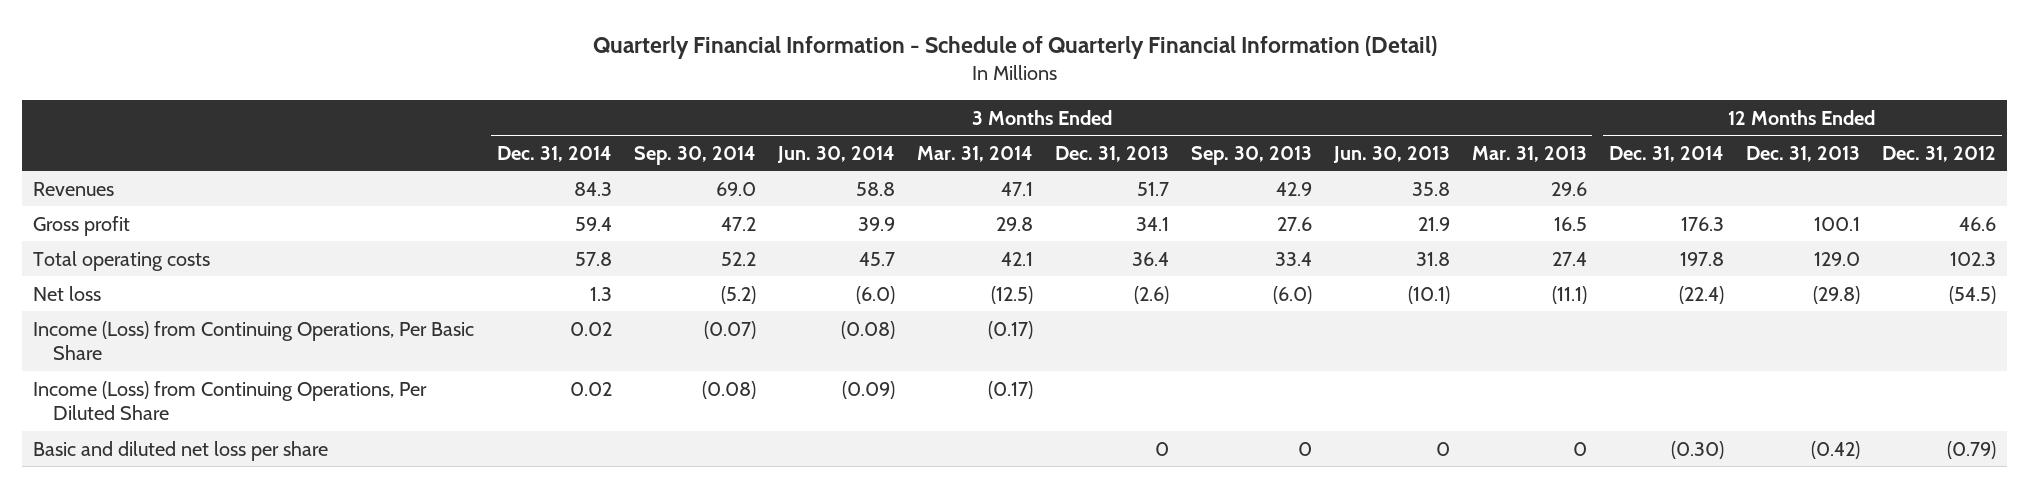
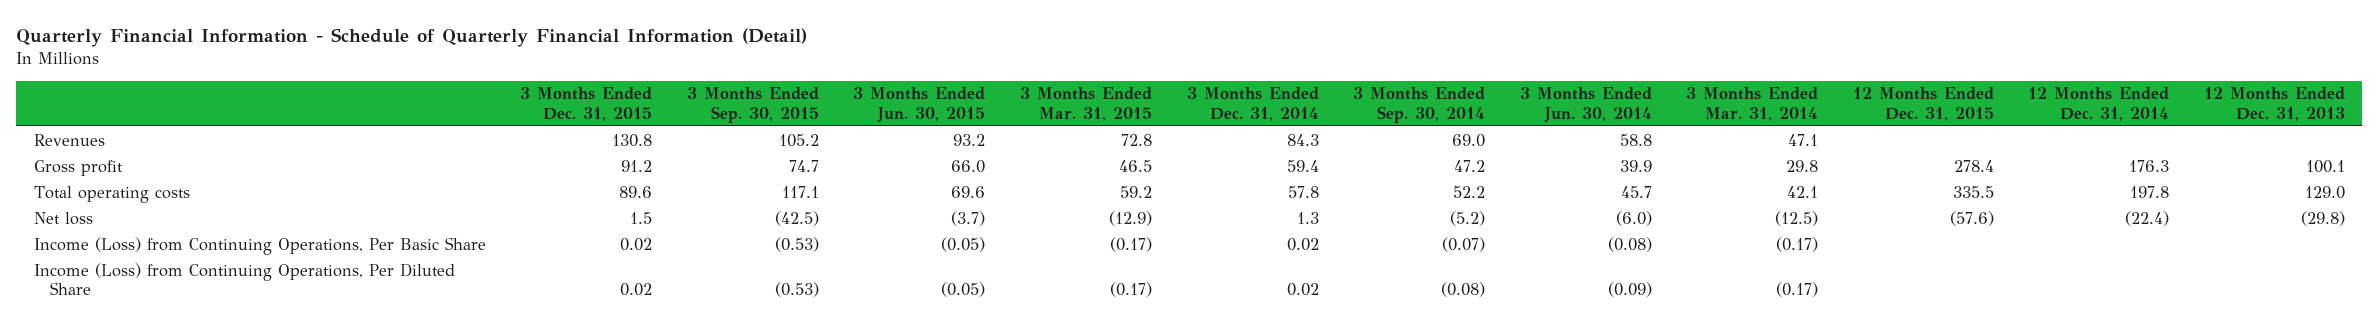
[1054,145,1169,162] Dec. 31, 2013 -> none
[1190,145,1312,165] Sep. 30, 2013 -> none
[1332,145,1450,163] Jun. 30, 2013 -> none
[1471,145,1587,162] Mar. 31, 2013 -> none
[1882,145,1997,162] Dec. 31, 2012 -> none
none -> [520,87,653,121] 3 Months Ended Dec. 31, 2015
none -> [686,87,819,123] 3 Months Ended Sep. 30, 2015
none -> [853,87,986,122] 3 Months Ended Jun. 30, 2015
none -> [1019,87,1152,121] 3 Months Ended Mar. 31, 2015
none -> [1852,87,1994,121] 12 Months Ended Dec. 31, 2015
[33,440,329,461] Basic and diluted net loss per share -> none

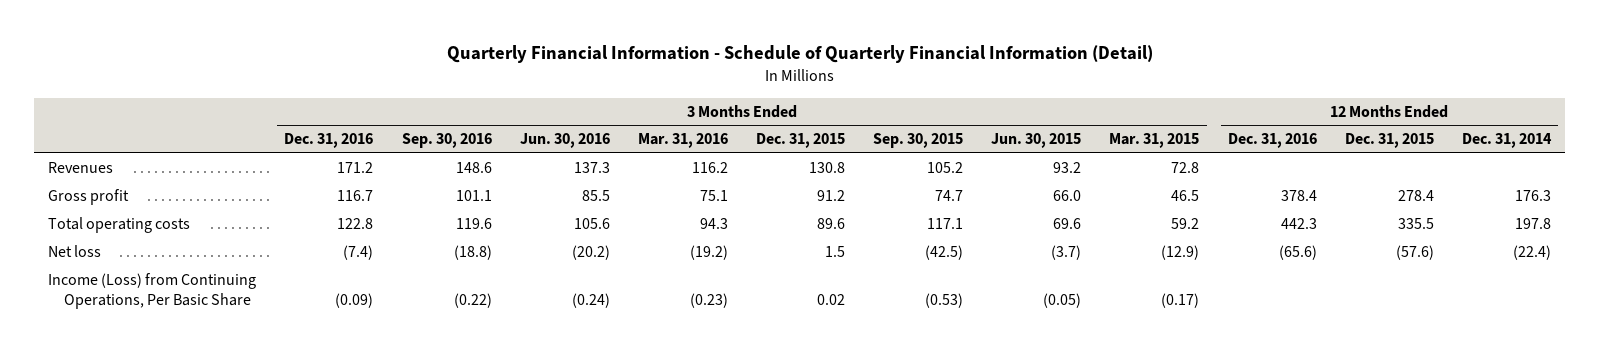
[1186,87,1319,121] 3 Months Ended Dec. 31, 2014 -> none
[1353,87,1486,123] 3 Months Ended Sep. 30, 2014 -> none
[1519,87,1652,122] 3 Months Ended Jun. 30, 2014 -> none
[1686,87,1819,121] 3 Months Ended Mar. 31, 2014 -> none
[2204,87,2346,121] 12 Months Ended Dec. 31, 2013 -> none
none -> [284,133,374,149] Dec. 31, 2016
none -> [401,133,492,149] Sep. 30, 2016
none -> [519,133,610,149] Jun. 30, 2016
none -> [637,133,728,149] Mar. 31, 2016
none -> [1227,133,1317,149] Dec. 31, 2016
[33,262,455,295] Income (Loss) from Continuing Operations, Per Diluted Share -> none

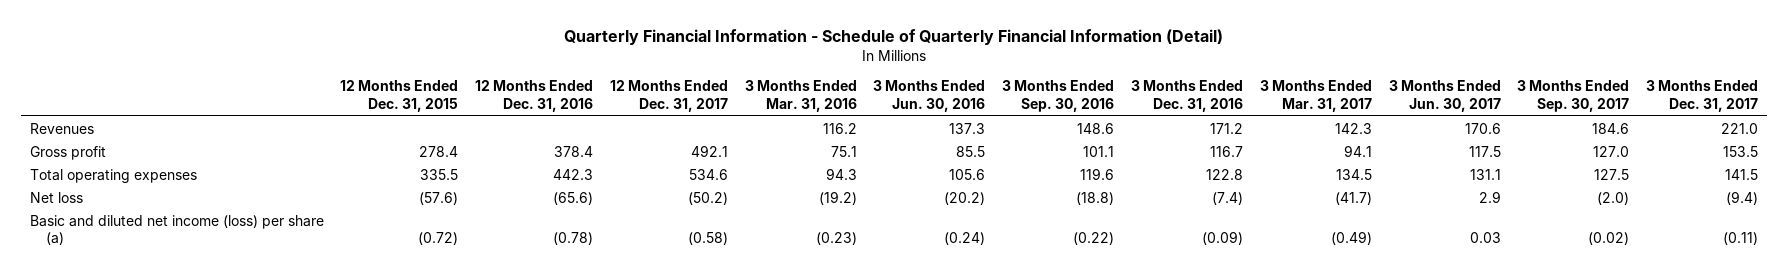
[756,133,846,149] Dec. 31, 2015 -> none
[873,133,964,149] Sep. 30, 2015 -> none
[991,133,1082,149] Jun. 30, 2015 -> none
[1109,133,1200,149] Mar. 31, 2015 -> none
[1461,133,1552,149] Dec. 31, 2014 -> none
none -> [609,80,728,113] 12 Months Ended Dec. 31, 2017
none -> [1259,80,1372,113] 3 Months Ended Mar. 31, 2017
none -> [1388,80,1501,113] 3 Months Ended Jun. 30, 2017
none -> [1517,80,1630,113] 3 Months Ended Sep. 30, 2017
none -> [1646,80,1759,113] 3 Months Ended Dec. 31, 2017
[48,217,191,234] Total operating costs -> [29,168,197,183] Total operating expenses
[48,273,257,309] Income (Loss) from Continuing Operations, Per Basic Share -> none
none -> [29,214,324,246] Basic and diluted net income (loss) per share (a)

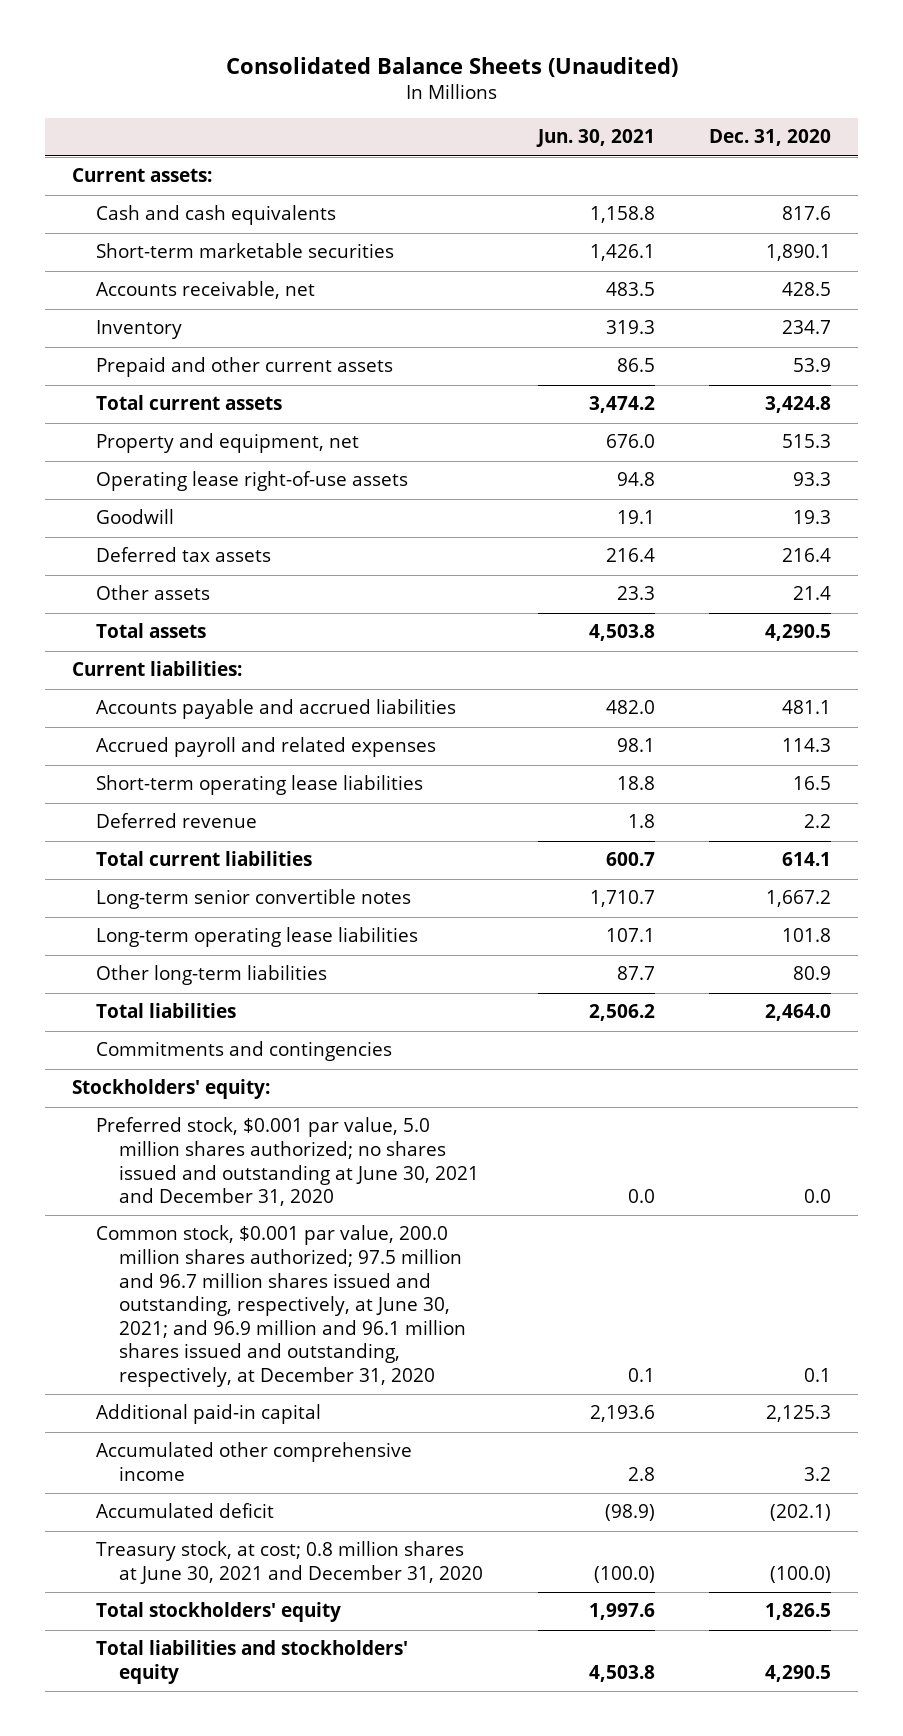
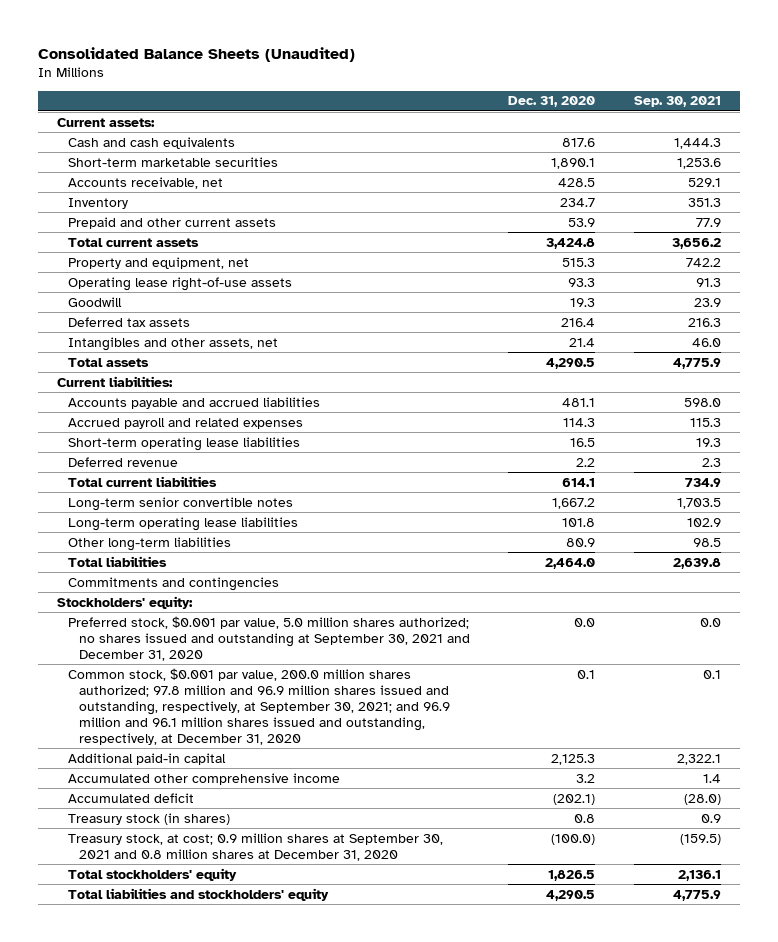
[535,129,655,148] Jun. 30, 2021 -> none
none -> [633,96,721,108] Sep. 30, 2021
[95,585,210,601] Other assets -> [67,336,278,351] Intangibles and other assets, net
[95,1117,480,1207] Preferred stock, $0.001 par value, 5.0 million shares authorized; no shares issued and outstanding at June 30, 2021 and December 31, 2020 -> [67,615,470,661] Preferred stock, $0.001 par value, 5.0 million shares authorized; no shares issued and outstanding at September 30, 2021 and December 31, 2020
[95,1225,467,1387] Common stock, $0.001 par value, 200.0 million shares authorized; 97.5 million and 96.7 million shares issued and outstanding, respectively, at June 30, 2021; and 96.9 million and 96.1 million shares issued and outstanding, respectively, at December 31, 2020 -> [67,667,450,745] Common stock, $0.001 par value, 200.0 million shares authorized; 97.8 million and 96.9 million shares issued and outstanding, respectively, at September 30, 2021; and 96.9 million and 96.1 million shares issued and outstanding, respectively, at December 31, 2020
none -> [67,812,230,825] Treasury stock (in shares)
[95,1541,484,1585] Treasury stock, at cost; 0.8 million shares at June 30, 2021 and December 31, 2020 -> [67,832,443,861] Treasury stock, at cost; 0.9 million shares at September 30, 2021 and 0.8 million shares at December 31, 2020

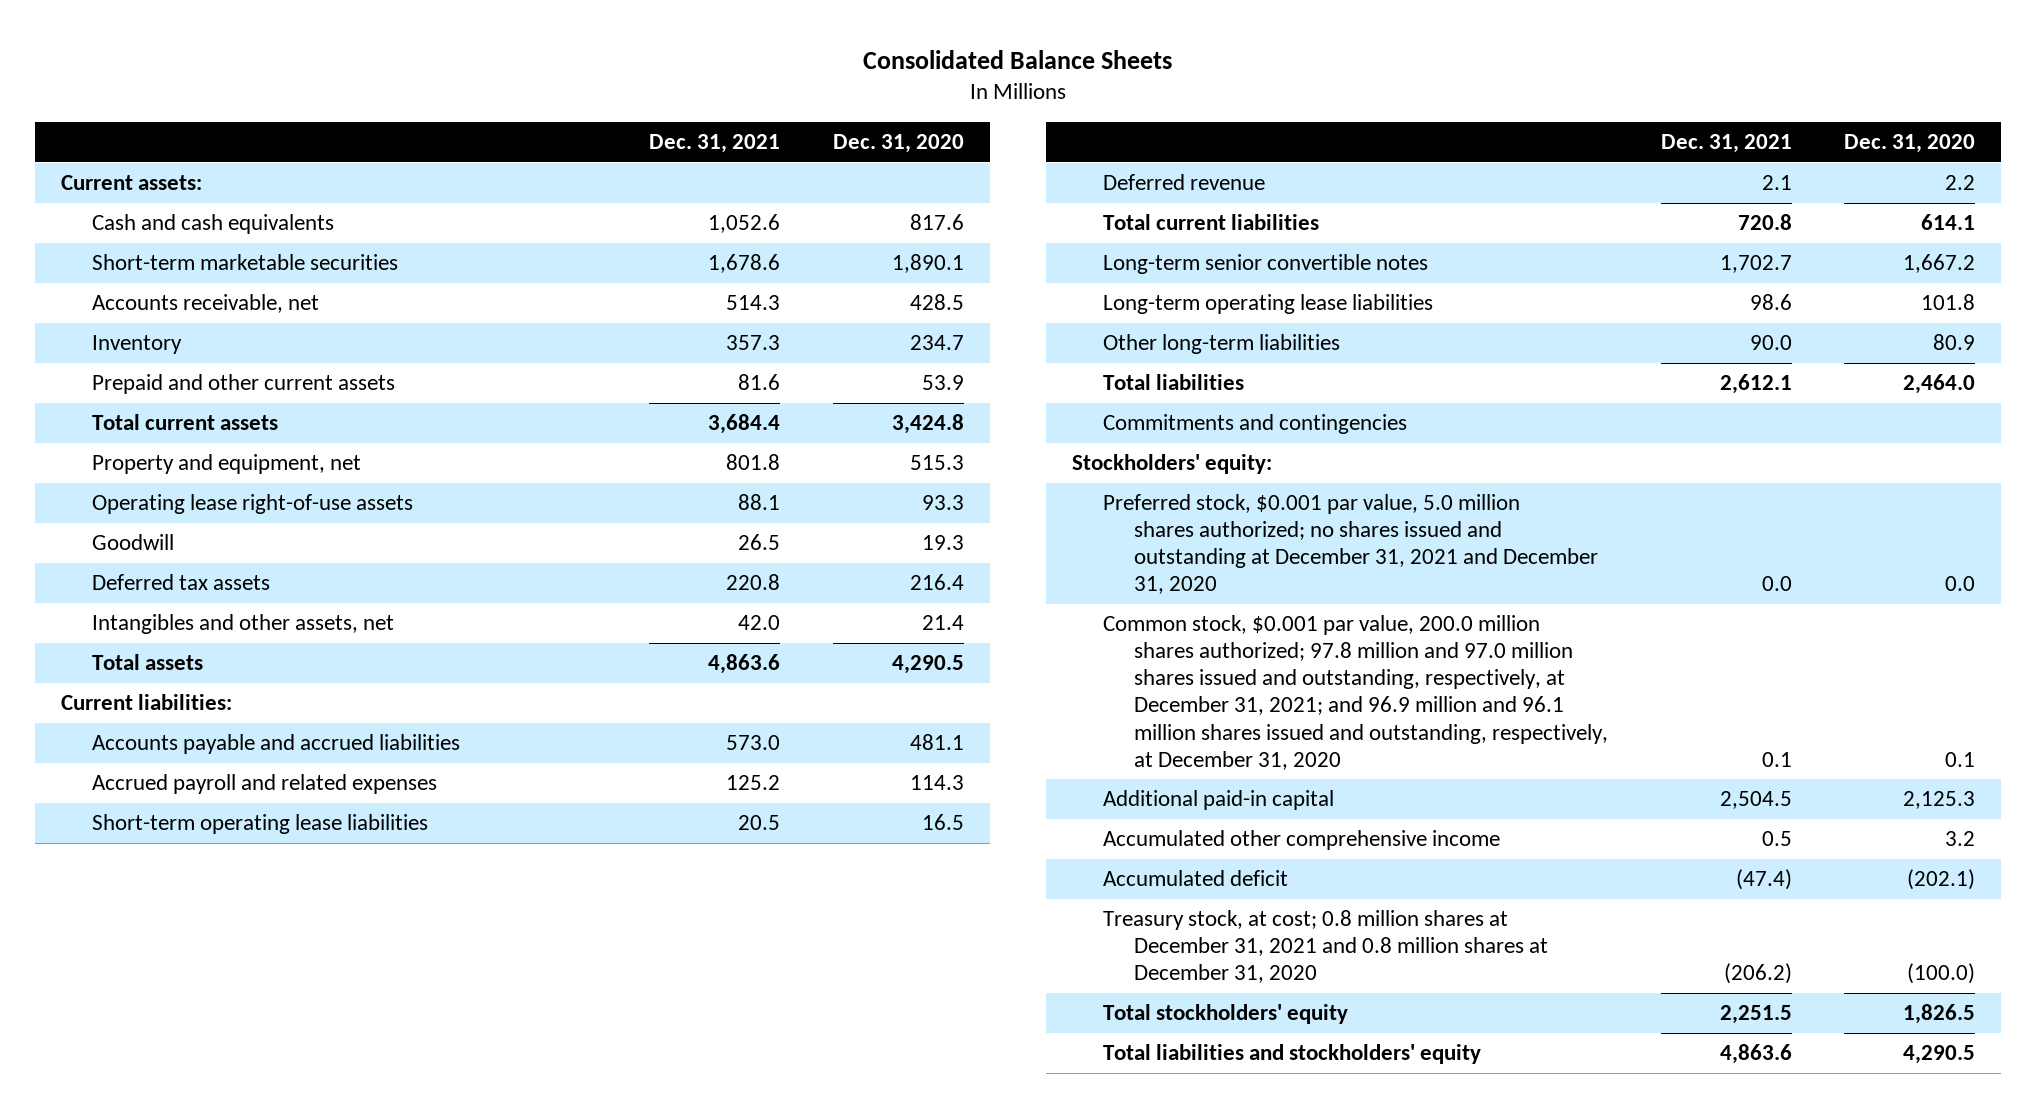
[37,46,355,62] Consolidated Balance Sheets (Unaudited) -> [862,50,1172,70] Consolidated Balance Sheets
[633,96,721,108] Sep. 30, 2021 -> none
none -> [649,133,781,153] Dec. 31, 2021
[67,615,470,661] Preferred stock, $0.001 par value, 5.0 million shares authorized; no shares issued and outstanding at September 30, 2021 and December 31, 2020 -> [1103,494,1599,595] Preferred stock, $0.001 par value, 5.0 million shares authorized; no shares issued and outstanding at December 31, 2021 and December 31, 2020
[67,667,450,745] Common stock, $0.001 par value, 200.0 million shares authorized; 97.8 million and 96.9 million shares issued and outstanding, respectively, at September 30, 2021; and 96.9 million and 96.1 million shares issued and outstanding, respectively, at December 31, 2020 -> [1103,615,1609,770] Common stock, $0.001 par value, 200.0 million shares authorized; 97.8 million and 97.0 million shares issued and outstanding, respectively, at December 31, 2021; and 96.9 million and 96.1 million shares issued and outstanding, respectively, at December 31, 2020
[67,812,230,825] Treasury stock (in shares) -> none
[67,832,443,861] Treasury stock, at cost; 0.9 million shares at September 30, 2021 and 0.8 million shares at December 31, 2020 -> [1103,910,1549,984] Treasury stock, at cost; 0.8 million shares at December 31, 2021 and 0.8 million shares at December 31, 2020

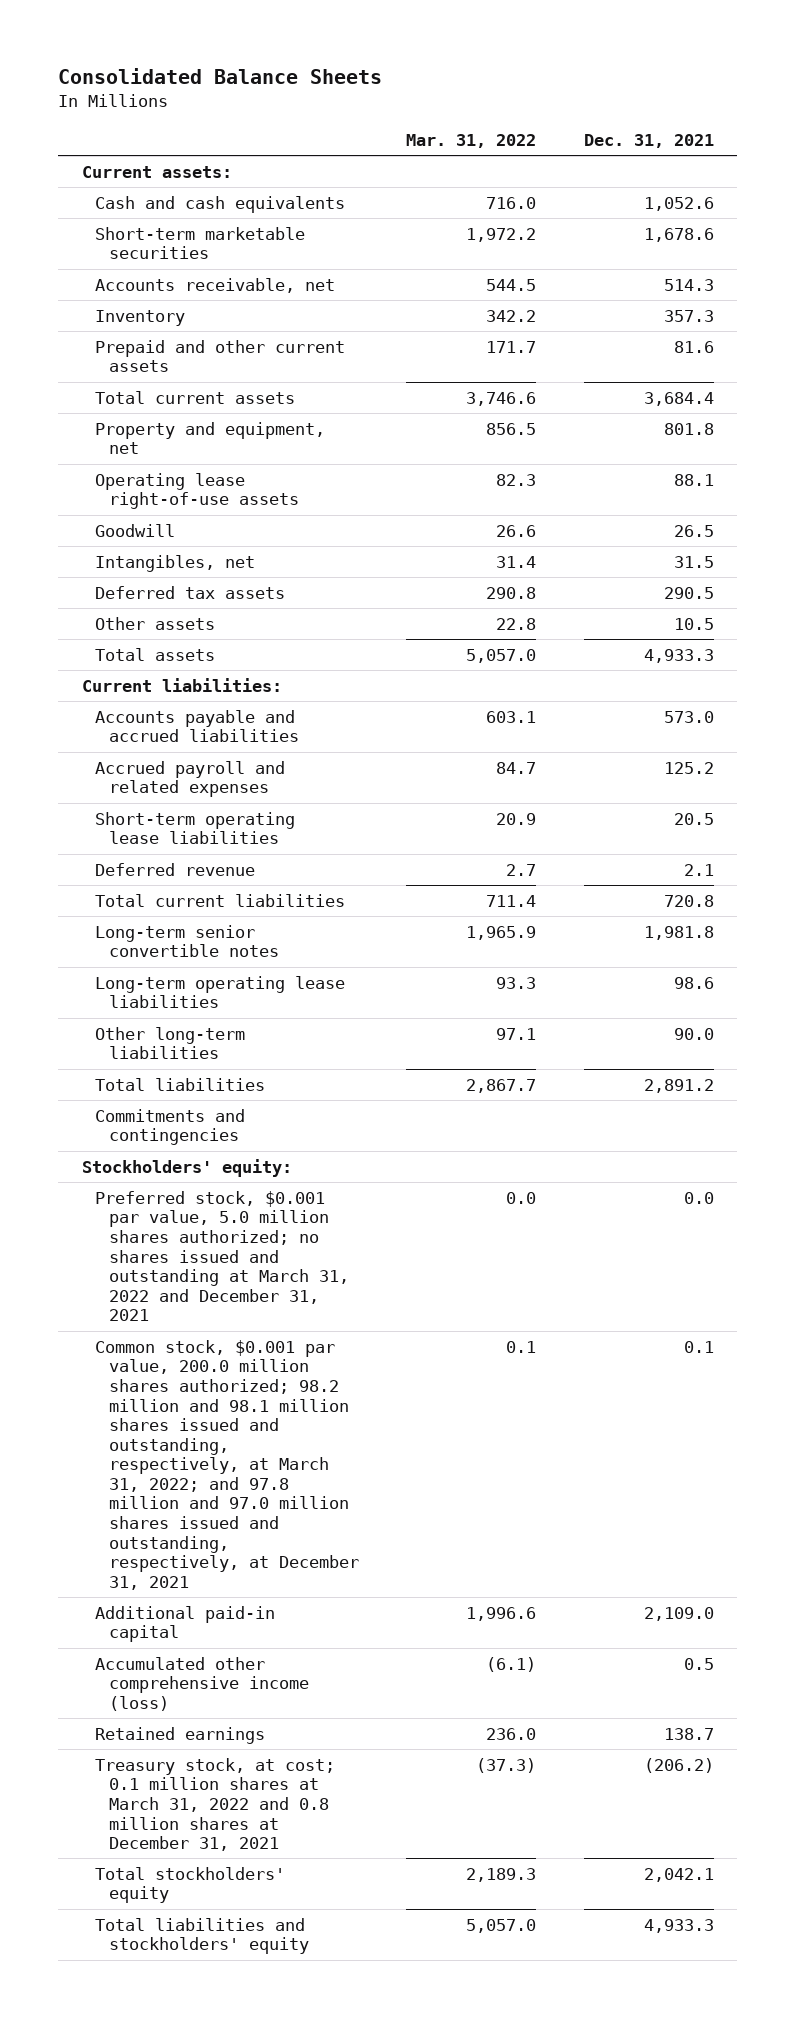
[832,133,964,153] Dec. 31, 2020 -> none
none -> [406,134,537,149] Mar. 31, 2022
none -> [95,554,256,572] Intangibles, net
[726,574,781,591] 220.8 -> [663,586,714,599] 290.5
[91,614,394,635] Intangibles and other assets, net -> [95,616,216,630] Other assets
[738,615,781,631] 42.0 -> [673,617,714,630] 10.5
[708,654,781,675] 4,863.6 -> [643,648,714,663] 4,933.3
[1719,255,1792,274] 1,702.7 -> [643,925,714,940] 1,981.8
[1719,374,1792,395] 2,612.1 -> [643,1078,714,1093] 2,891.2
[1103,870,1289,887] Accumulated deficit -> none
[1103,494,1599,595] Preferred stock, $0.001 par value, 5.0 million shares authorized; no shares issued and outstanding at December 31, 2021 and December 31, 2020 -> [95,1190,349,1322] Preferred stock, $0.001 par value, 5.0 million shares authorized; no shares issued and outstanding at March 31, 2022 and December 31, 2021
[1103,615,1609,770] Common stock, $0.001 par value, 200.0 million shares authorized; 97.8 million and 97.0 million shares issued and outstanding, respectively, at December 31, 2021; and 96.9 million and 96.1 million shares issued and outstanding, respectively, at December 31, 2020 -> [95,1339,359,1590] Common stock, $0.001 par value, 200.0 million shares authorized; 98.2 million and 98.1 million shares issued and outstanding, respectively, at March 31, 2022; and 97.8 million and 97.0 million shares issued and outstanding, respectively, at December 31, 2021
[1719,791,1792,810] 2,504.5 -> [643,1606,714,1621] 2,109.0
[1103,830,1501,851] Accumulated other comprehensive income -> [95,1656,309,1711] Accumulated other comprehensive income (loss)
none -> [95,1726,266,1744] Retained earnings
[1103,910,1549,984] Treasury stock, at cost; 0.8 million shares at December 31, 2021 and 0.8 million shares at December 31, 2020 -> [95,1757,336,1852] Treasury stock, at cost; 0.1 million shares at March 31, 2022 and 0.8 million shares at December 31, 2021
[1719,1005,1792,1025] 2,251.5 -> [643,1867,714,1882] 2,042.1
[1719,1044,1792,1065] 4,863.6 -> [643,1918,714,1933] 4,933.3

